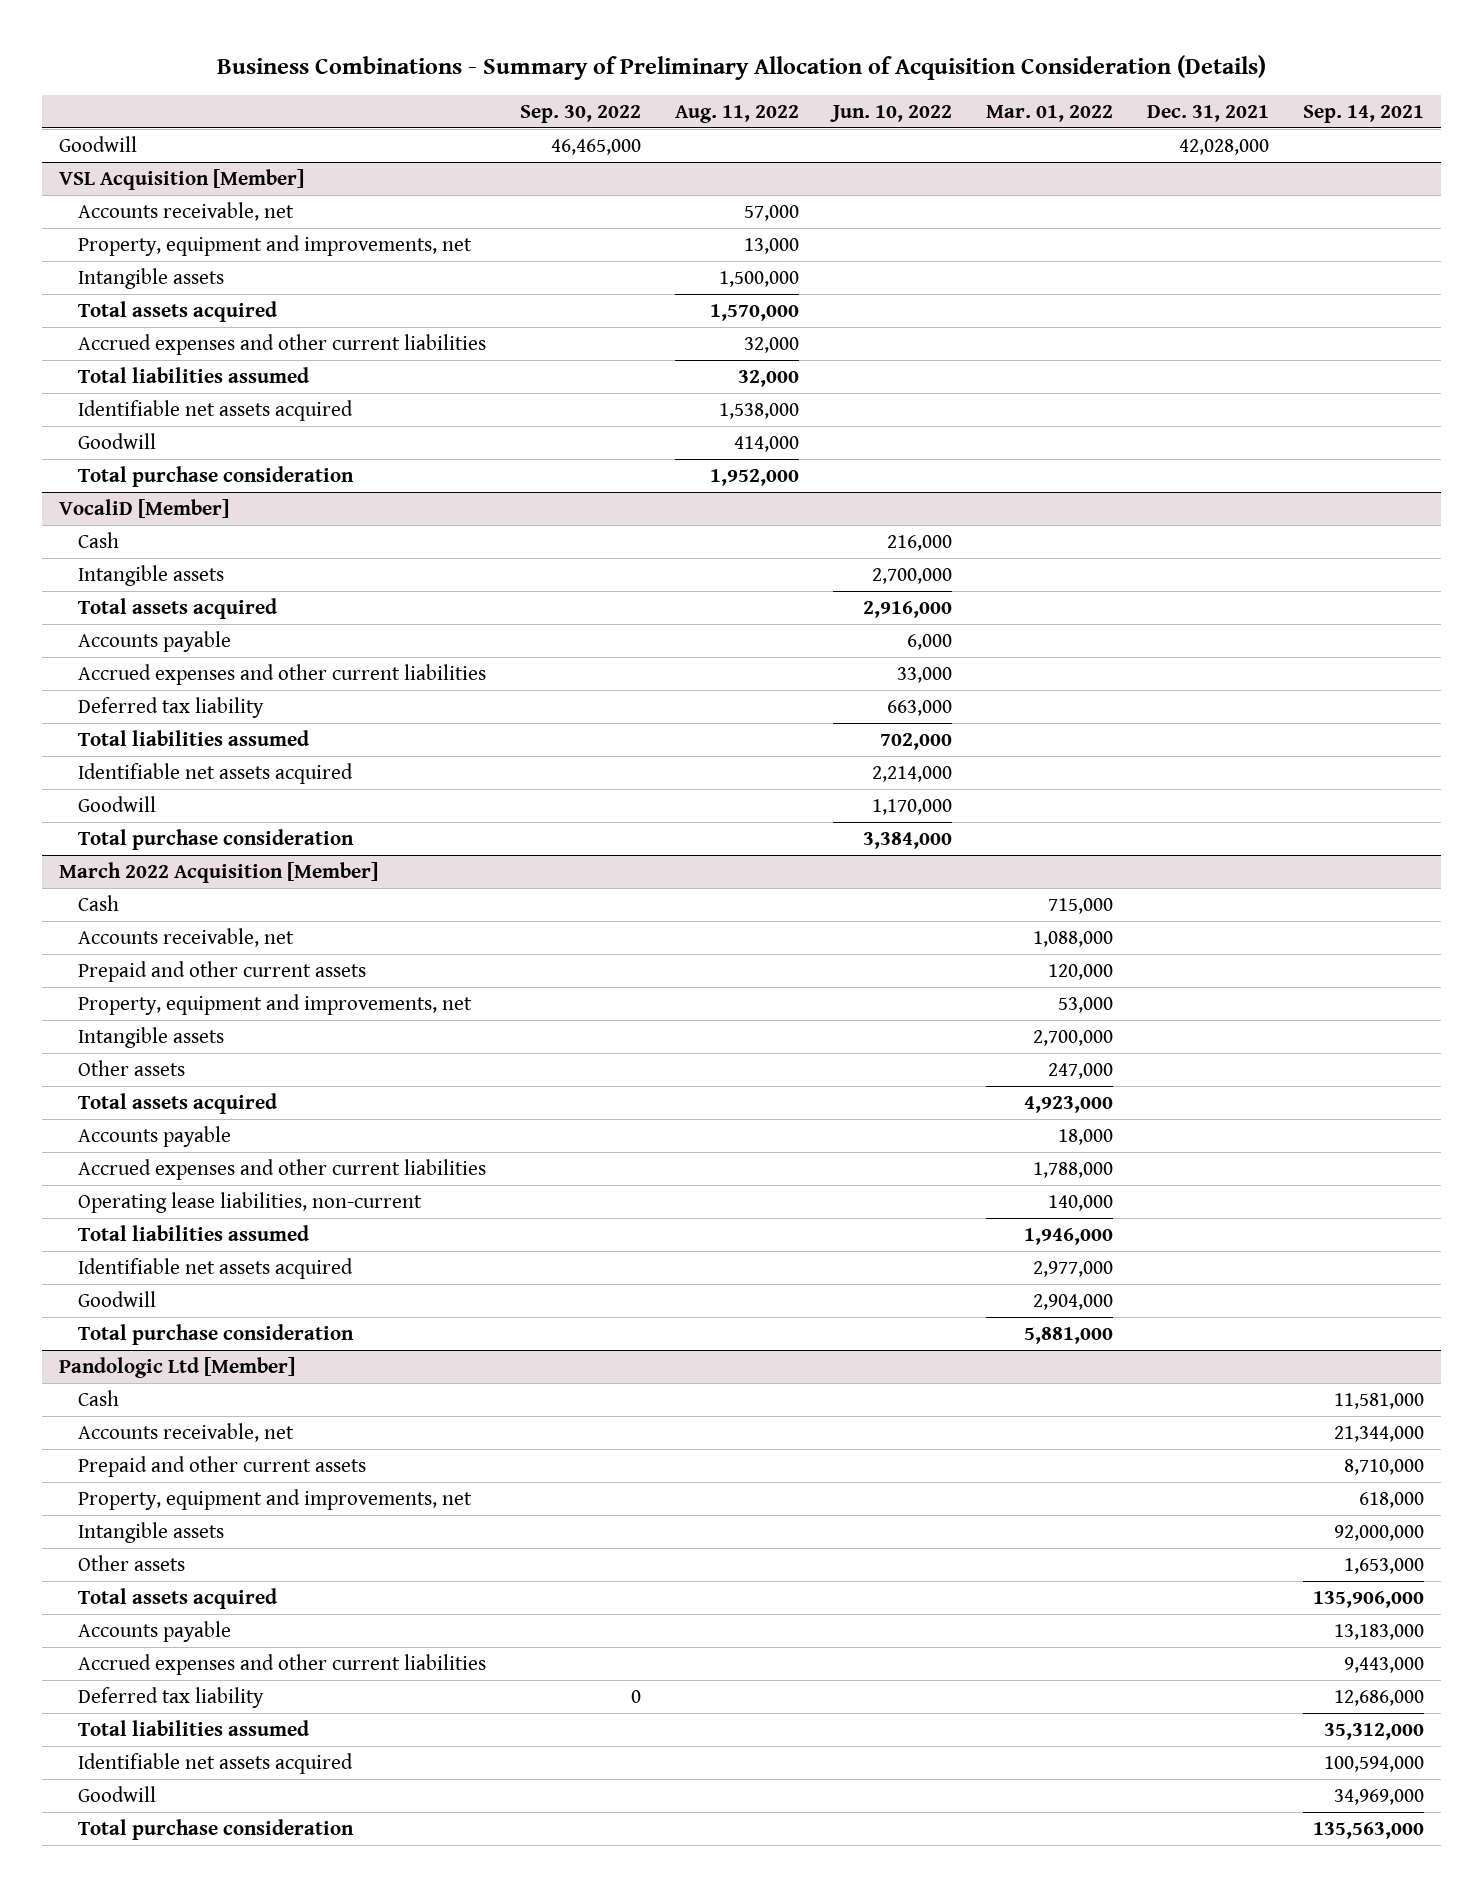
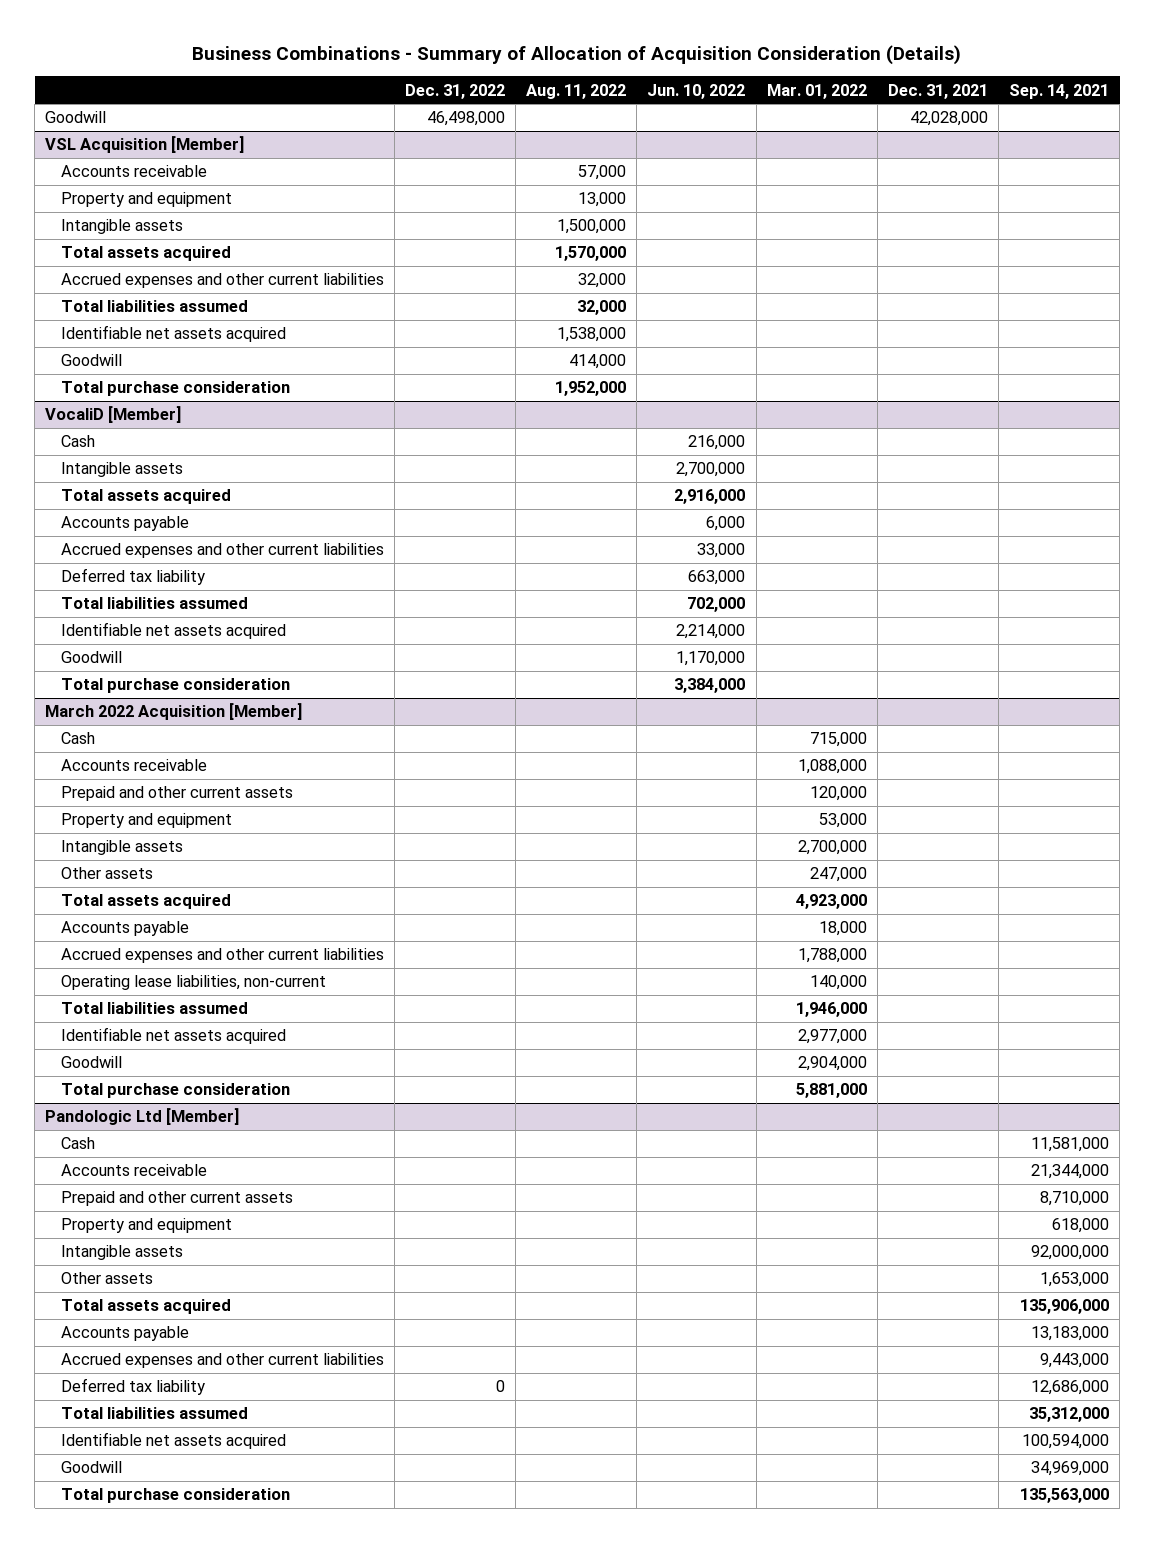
[216,55,1266,81] Business Combinations - Summary of Preliminary Allocation of Acquisition Consideration (Details) -> [192,45,962,66] Business Combinations - Summary of Allocation of Acquisition Consideration (Details)
[519,104,641,123] Sep. 30, 2022 -> none
none -> [404,83,505,99] Dec. 31, 2022
[77,201,294,221] Accounts receivable, net -> [60,165,207,178] Accounts receivable
[77,234,472,256] Property, equipment and improvements, net -> [60,192,232,208] Property and equipment
[77,927,294,947] Accounts receivable, net -> [60,759,207,772] Accounts receivable
[77,993,472,1015] Property, equipment and improvements, net -> [60,813,232,829] Property and equipment
[77,1422,294,1442] Accounts receivable, net -> [60,1164,207,1177] Accounts receivable
[77,1488,472,1510] Property, equipment and improvements, net -> [60,1218,232,1234] Property and equipment

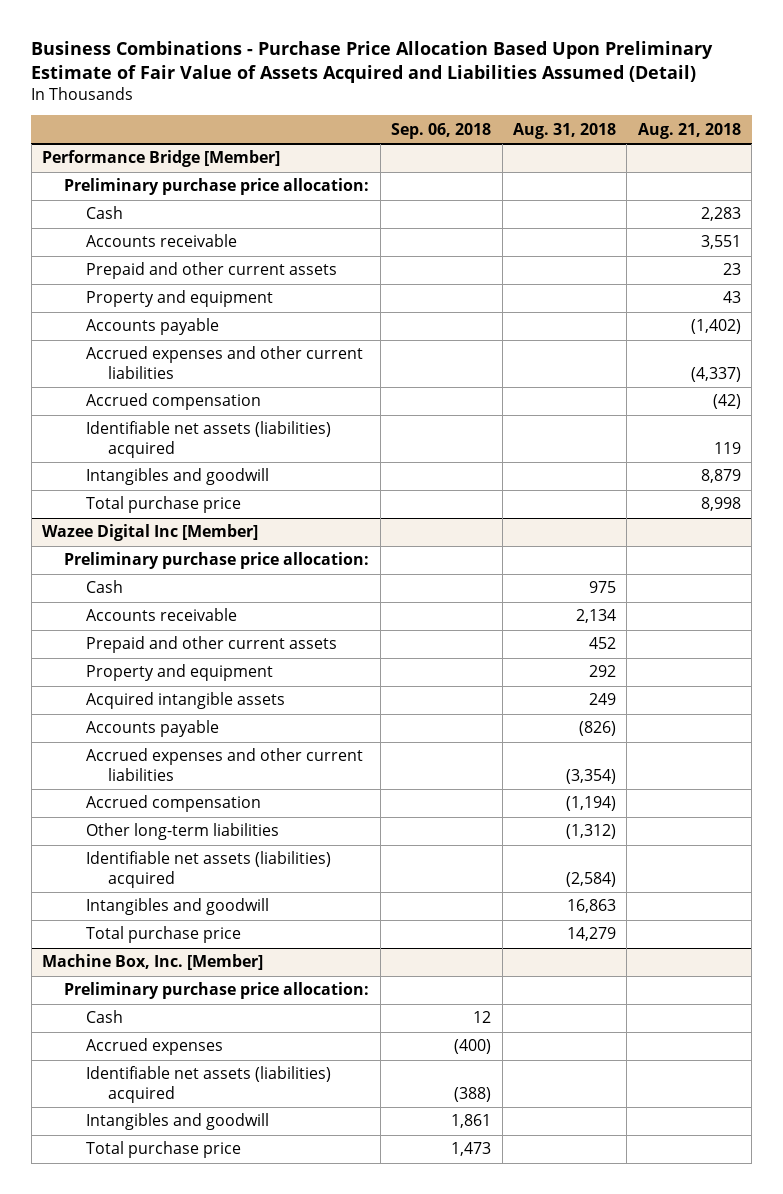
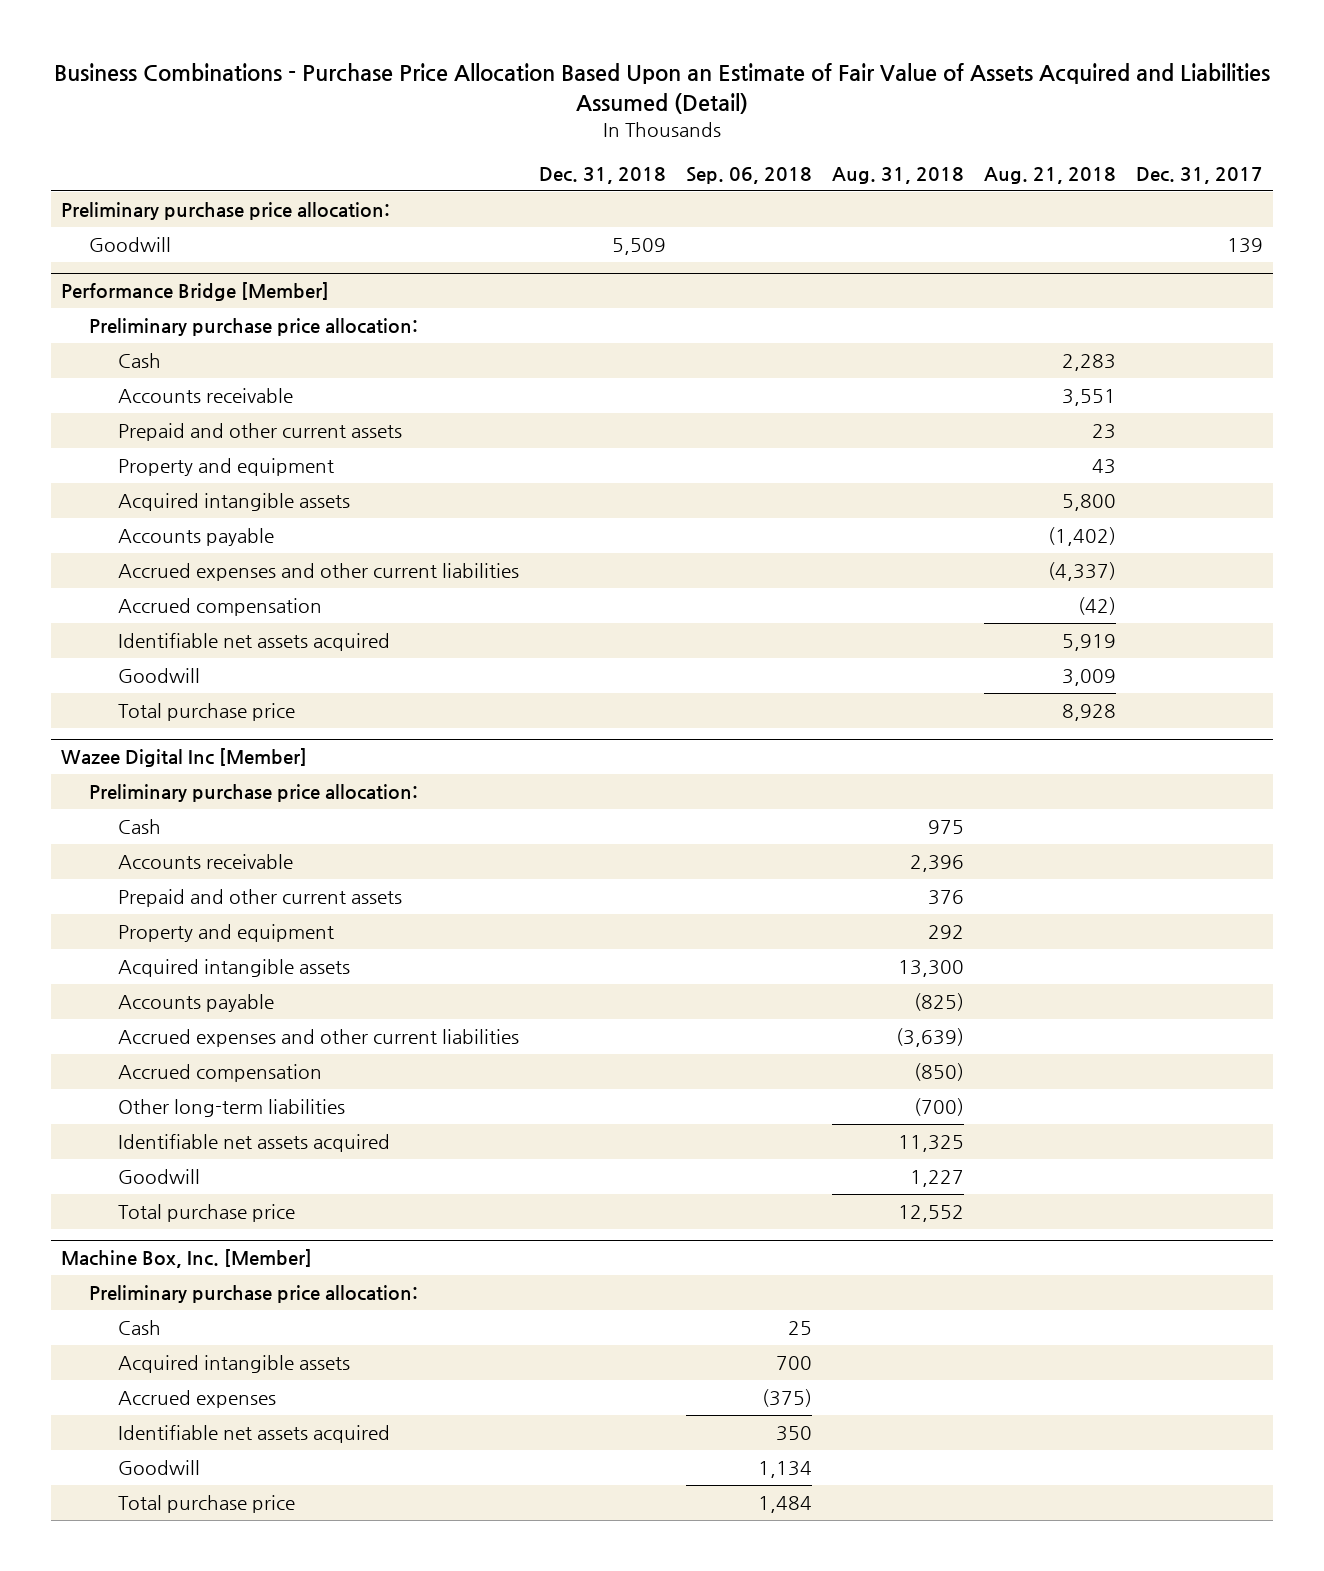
[31,41,714,84] Business Combinations - Purchase Price Allocation Based Upon Preliminary Estimate of Fair Value of Assets Acquired and Liabilities Assumed (Detail) -> [53,63,1270,115] Business Combinations - Purchase Price Allocation Based Upon an Estimate of Fair Value of Assets Acquired and Liabilities Assumed (Detail)
none -> [539,166,667,184] Dec. 31, 2018
none -> [1136,166,1264,184] Dec. 31, 2017
none -> [60,202,390,221] Preliminary purchase price allocation:
none -> [89,237,172,253] Goodwill
none -> [118,493,351,512] Acquired intangible assets
[86,468,270,486] Intangibles and goodwill -> none
[86,421,332,458] Identifiable net assets (liabilities) acquired -> [118,633,391,652] Identifiable net assets acquired
[713,441,741,454] 119 -> [1062,634,1117,652] 5,919
none -> [118,668,201,684] Goodwill
[700,497,741,512] 8,998 -> [1062,704,1117,722] 8,928
[575,609,616,624] 2,134 -> [910,855,965,873] 2,396
[588,637,616,650] 452 -> [928,890,965,906] 376
[86,898,270,916] Intangibles and goodwill -> none
[588,693,616,706] 249 -> [898,960,965,978] 13,300
[578,721,616,737] (826) -> [914,993,965,1012] (825)
[565,768,616,784] (3,354) -> [896,1028,965,1048] (3,639)
[565,796,616,812] (1,194) -> [914,1063,965,1082] (850)
[565,824,616,840] (1,312) -> [914,1098,965,1117] (700)
[86,851,332,888] Identifiable net assets (liabilities) acquired -> [118,1134,391,1153] Identifiable net assets acquired
[565,871,616,887] (2,584) -> [898,1135,965,1153] 11,325
none -> [118,1169,201,1185] Goodwill
[566,927,616,942] 14,279 -> [898,1205,965,1223] 12,552
[86,1113,270,1131] Intangibles and goodwill -> none
[473,1011,492,1024] 12 -> [788,1321,813,1336] 25
none -> [118,1355,351,1374] Acquired intangible assets
[454,1039,492,1055] (400) -> [762,1389,813,1408] (375)
[86,1066,332,1103] Identifiable net assets (liabilities) acquired -> [118,1425,391,1444] Identifiable net assets acquired
[454,1086,492,1102] (388) -> [776,1426,813,1442] 350
none -> [118,1460,201,1476] Goodwill
[451,1142,492,1157] 1,473 -> [758,1496,813,1514] 1,484

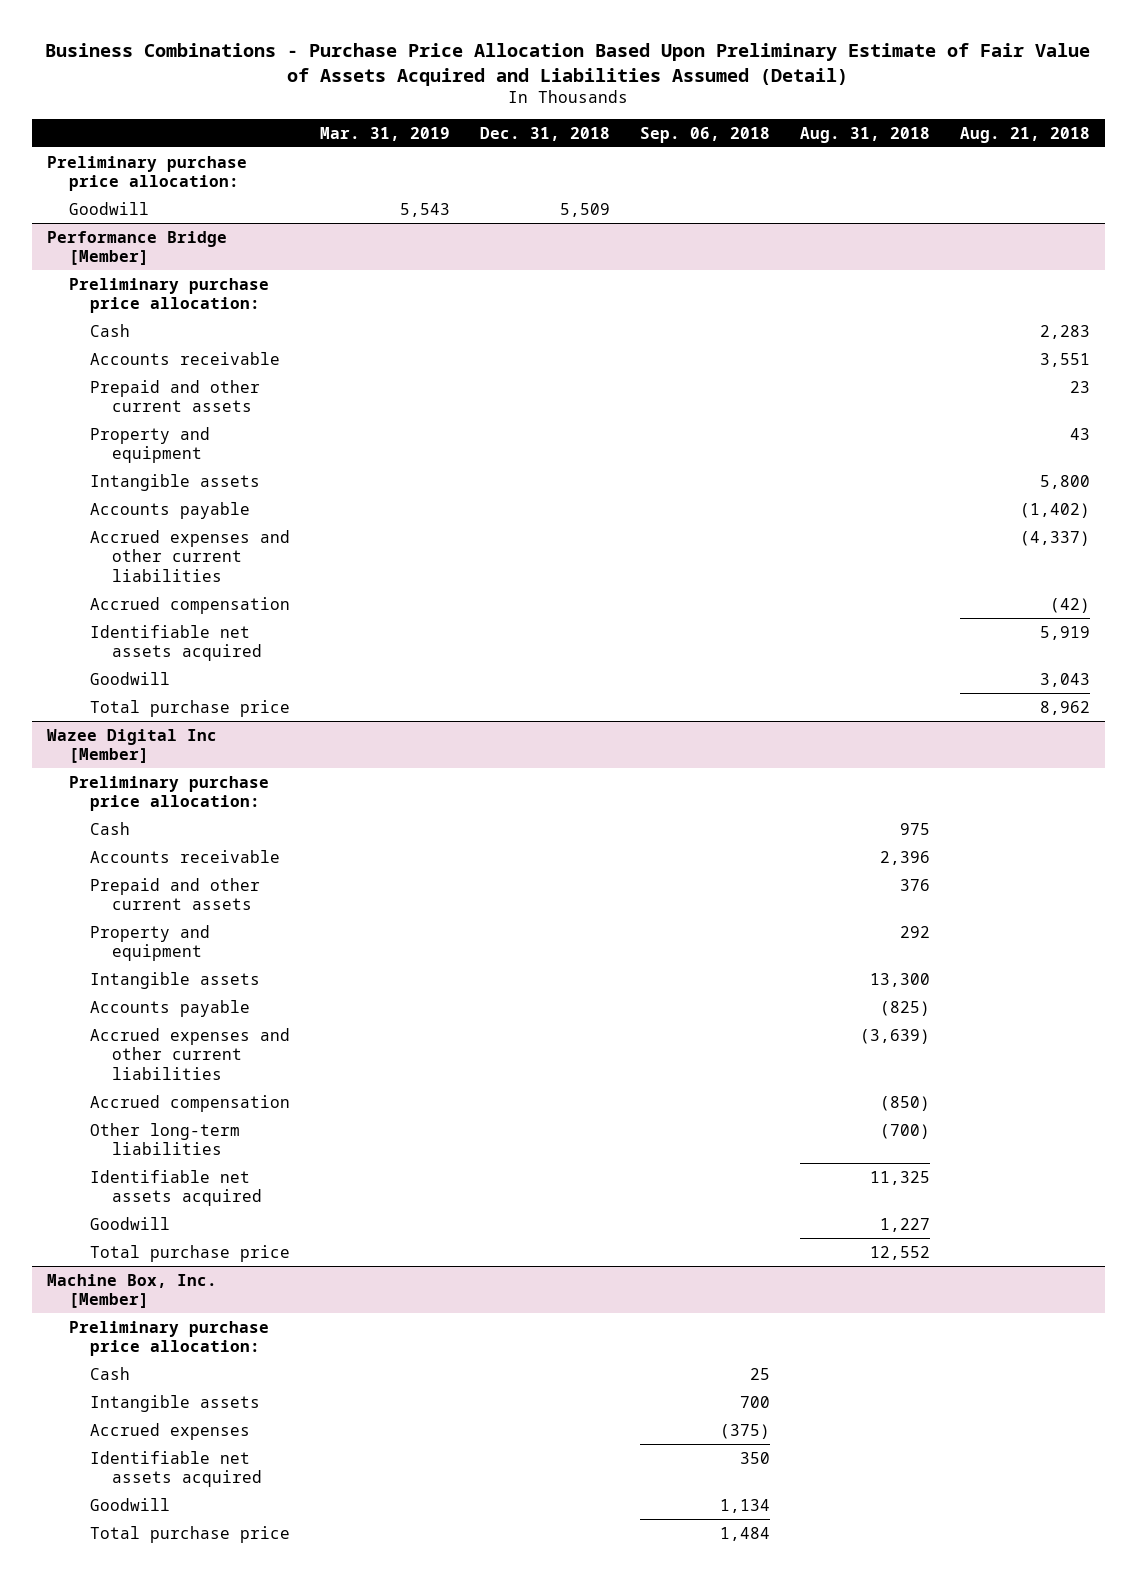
[53,63,1270,115] Business Combinations - Purchase Price Allocation Based Upon an Estimate of Fair Value of Assets Acquired and Liabilities Assumed (Detail) -> [45,42,1091,86] Business Combinations - Purchase Price Allocation Based Upon Preliminary Estimate of Fair Value of Assets Acquired and Liabilities Assumed (Detail)
[1136,166,1264,184] Dec. 31, 2017 -> none
none -> [320,126,451,141] Mar. 31, 2019
[118,493,351,512] Acquired intangible assets -> [90,473,261,491] Intangible assets
[1062,669,1117,687] 3,009 -> [1039,672,1090,687] 3,043
[1062,704,1117,722] 8,928 -> [1039,700,1090,715] 8,962
[118,959,351,978] Acquired intangible assets -> [90,971,261,989] Intangible assets
[118,1355,351,1374] Acquired intangible assets -> [90,1394,261,1412] Intangible assets

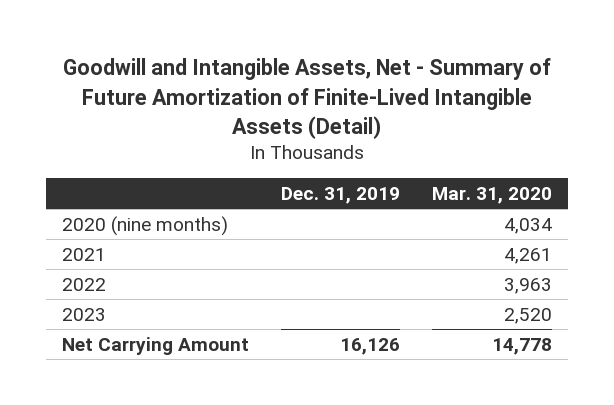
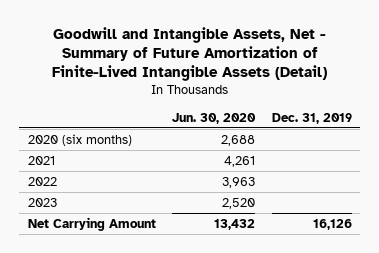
[431,186,552,204] Mar. 31, 2020 -> none
none -> [172,112,257,124] Jun. 30, 2020
[61,215,228,236] 2020 (nine months) -> [27,133,132,146] 2020 (six months)

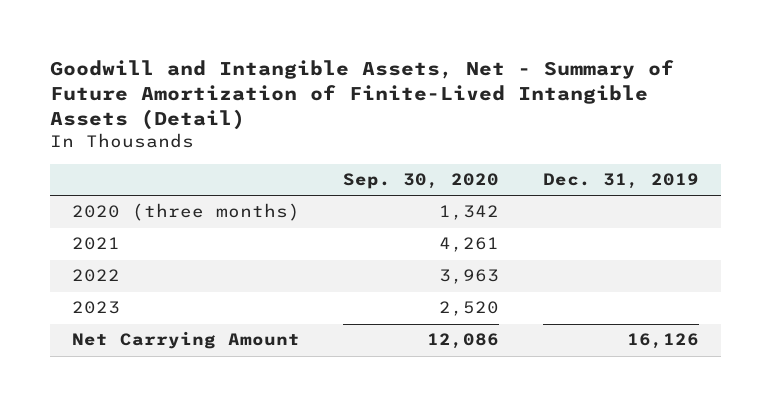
[172,112,257,124] Jun. 30, 2020 -> none
none -> [343,173,500,190] Sep. 30, 2020
[27,133,132,146] 2020 (six months) -> [71,203,300,222] 2020 (three months)

